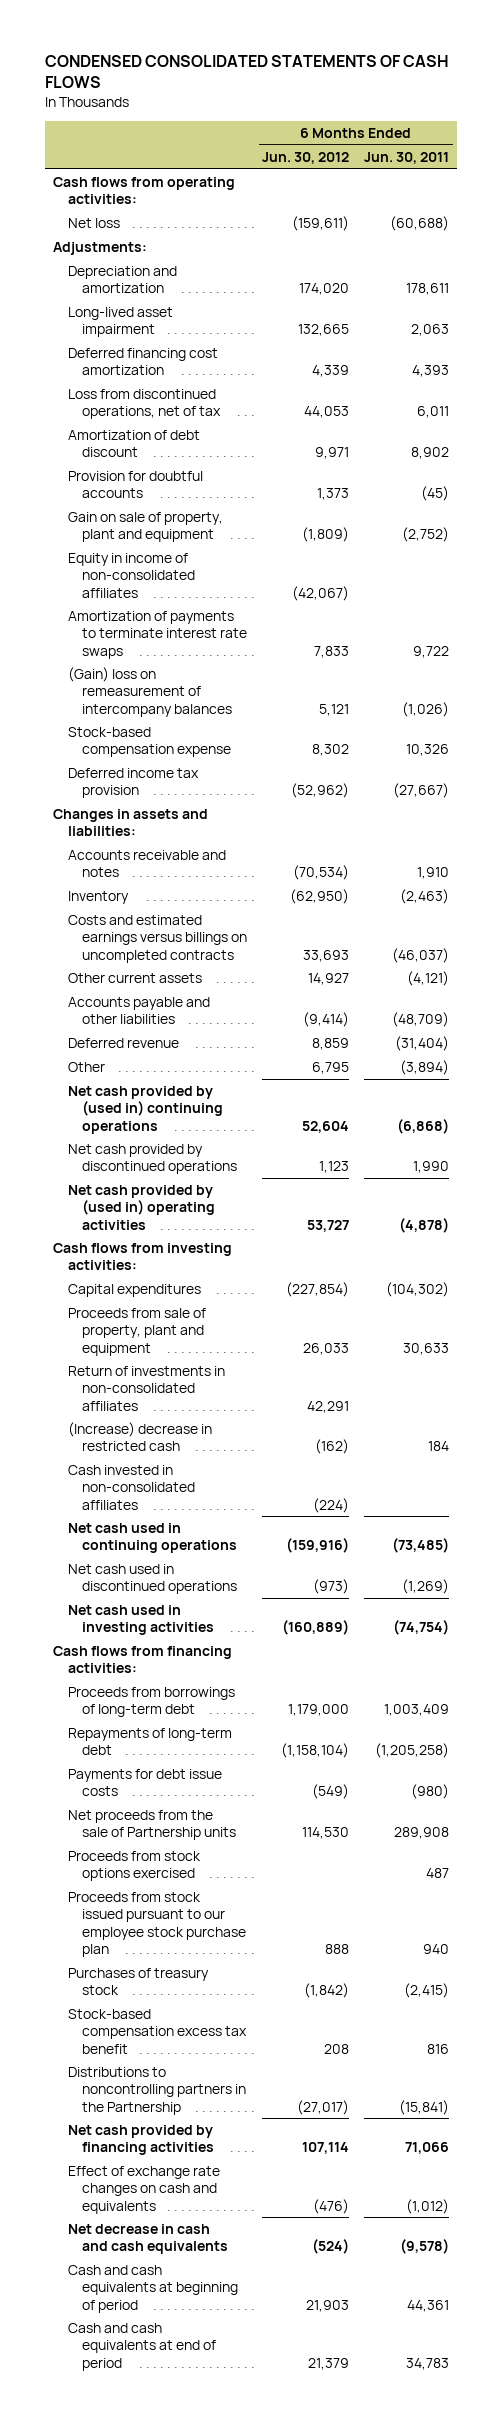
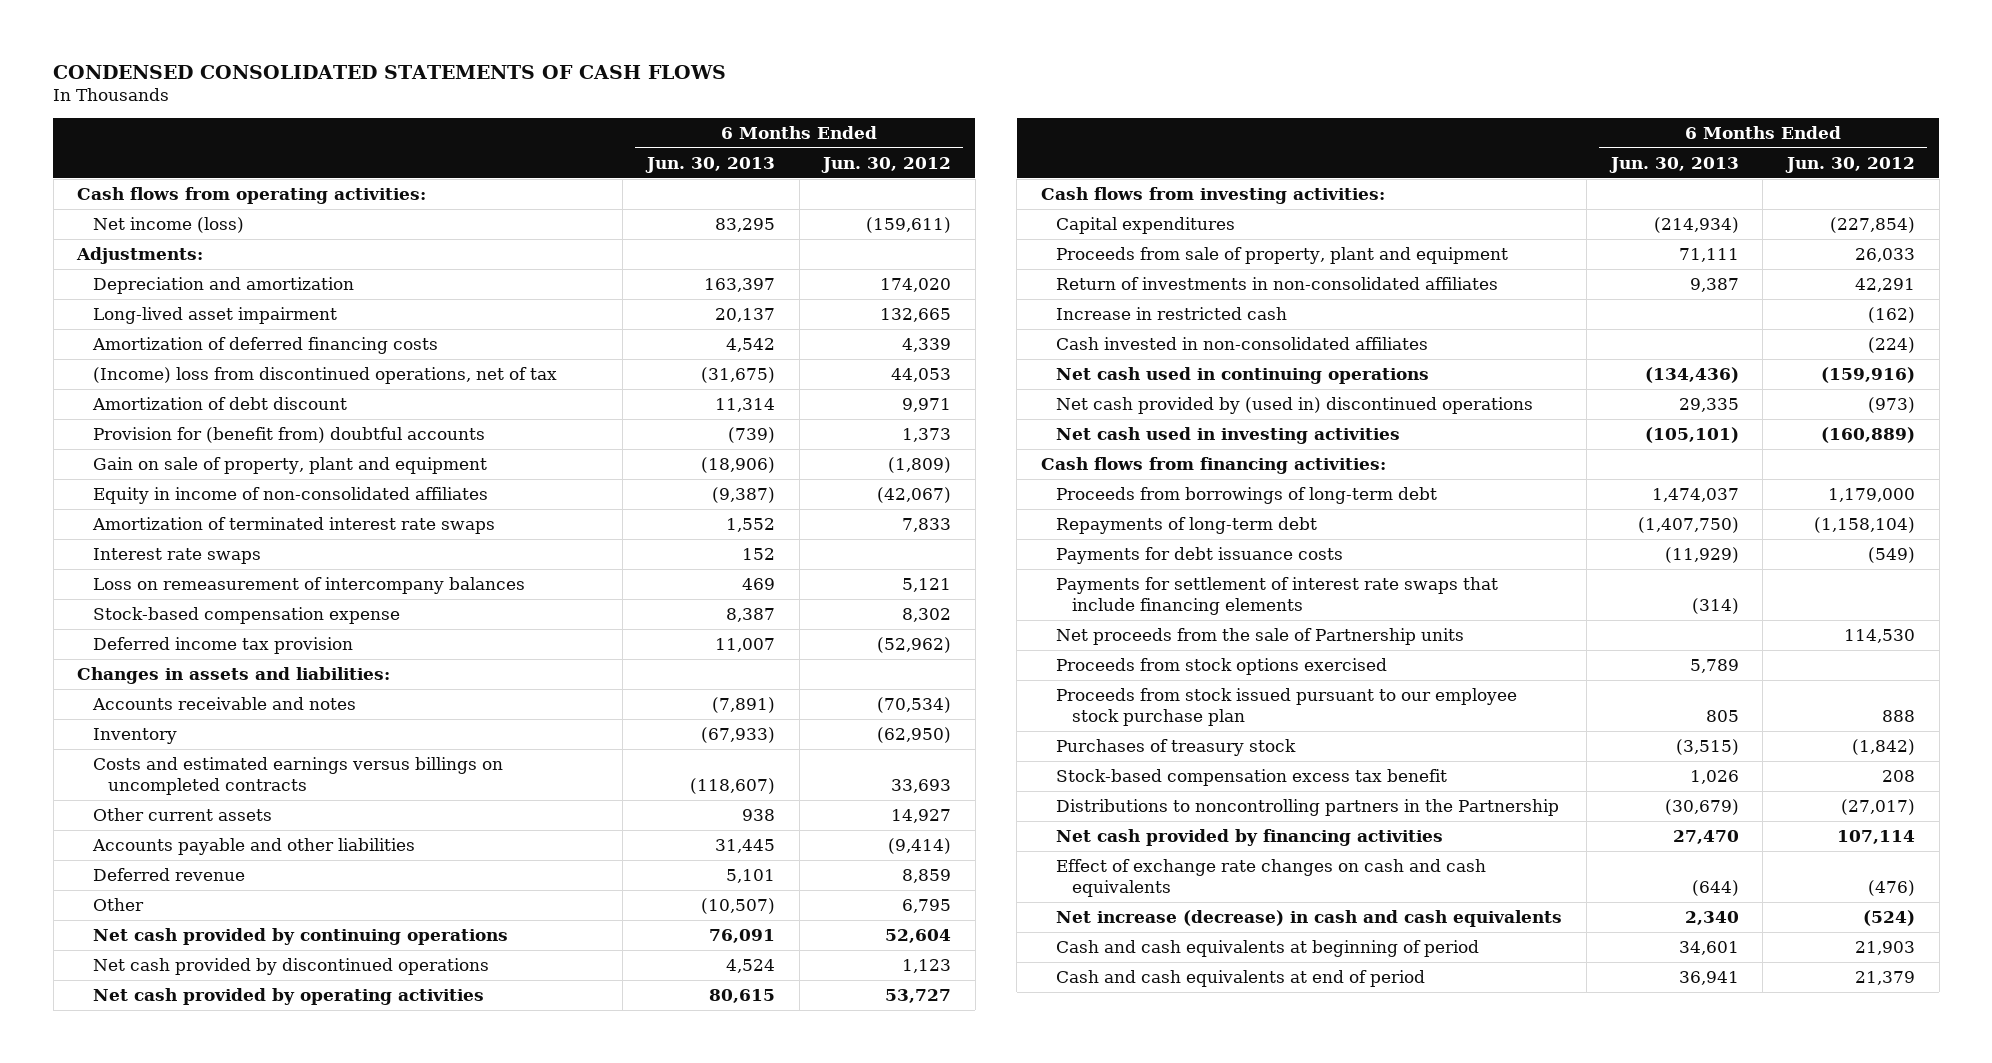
[364,151,450,164] Jun. 30, 2011 -> none
none -> [644,156,775,173] Jun. 30, 2013
[67,217,120,228] Net loss -> [92,217,244,234] Net income (loss)
[67,347,218,376] Deferred financing cost amortization -> [91,337,438,355] Amortization of deferred financing costs
[67,388,222,420] Loss from discontinued operations, net of tax -> [92,367,557,385] (Income) loss from discontinued operations, net of tax
[67,470,203,499] Provision for doubtful accounts -> [92,427,485,444] Provision for (benefit from) doubtful accounts
[67,610,248,659] Amortization of payments to terminate interest rate swaps -> [91,517,495,535] Amortization of terminated interest rate swaps
none -> [92,548,261,565] Interest rate swaps
[67,666,233,717] (Gain) loss on remeasurement of intercompany balances -> [92,577,525,595] Loss on remeasurement of intercompany balances
[67,1085,224,1134] Net cash provided by (used in) continuing operations -> [92,928,508,946] Net cash provided by continuing operations
[67,1184,216,1230] Net cash provided by (used in) operating activities -> [92,988,484,1006] Net cash provided by operating activities
[67,1421,212,1452] (Increase) decrease in restricted cash -> [1056,307,1288,321] Increase in restricted cash
[67,1563,238,1595] Net cash used in discontinued operations -> [1056,397,1534,415] Net cash provided by (used in) discontinued operations
[67,1768,222,1797] Payments for debt issue costs -> [1056,547,1344,565] Payments for debt issuance costs
none -> [1056,577,1499,616] Payments for settlement of interest rate swaps that include financing elements
[67,2165,220,2214] Effect of exchange rate changes on cash and equivalents -> [1056,859,1487,898] Effect of exchange rate changes on cash and cash equivalents
[67,2223,229,2255] Net decrease in cash and cash equivalents -> [1056,910,1563,928] Net increase (decrease) in cash and cash equivalents

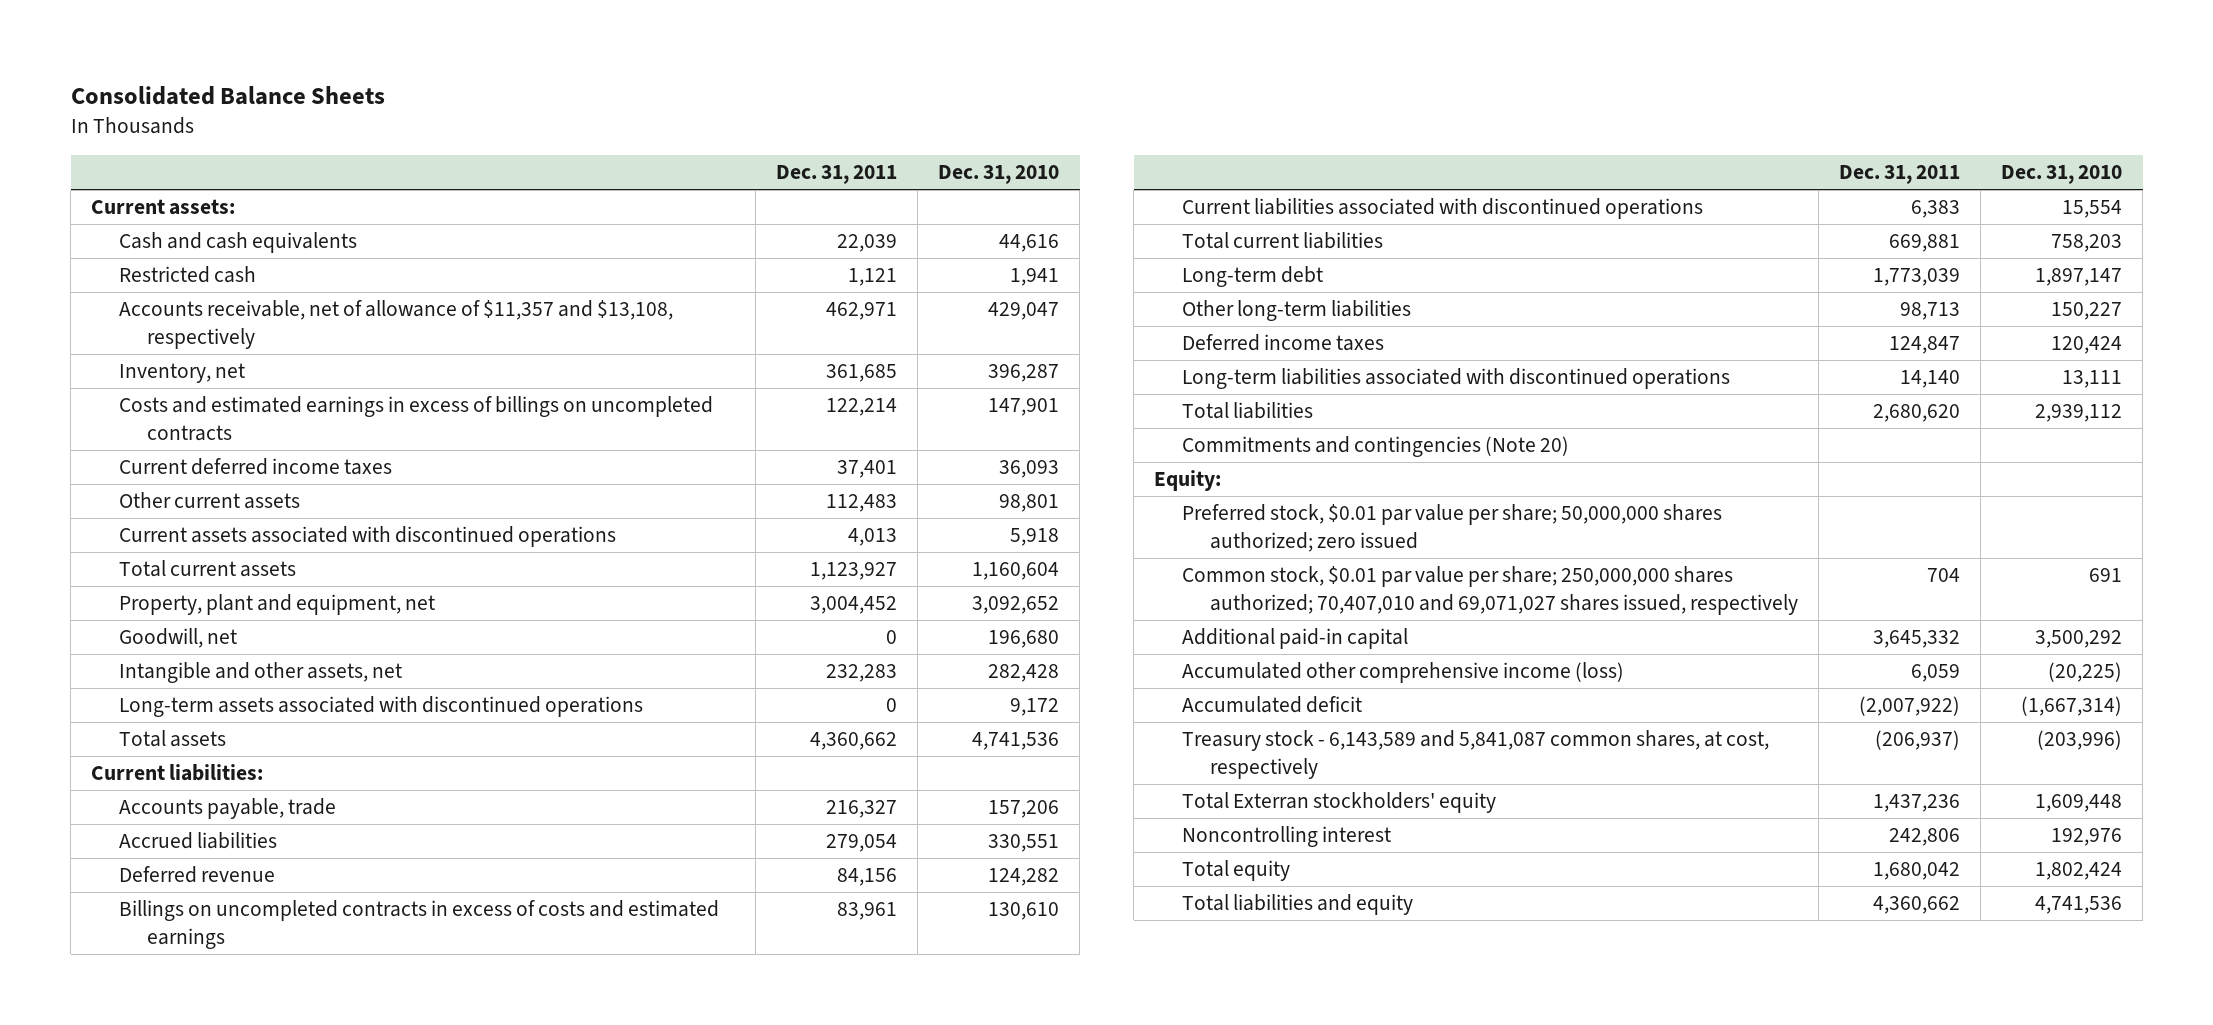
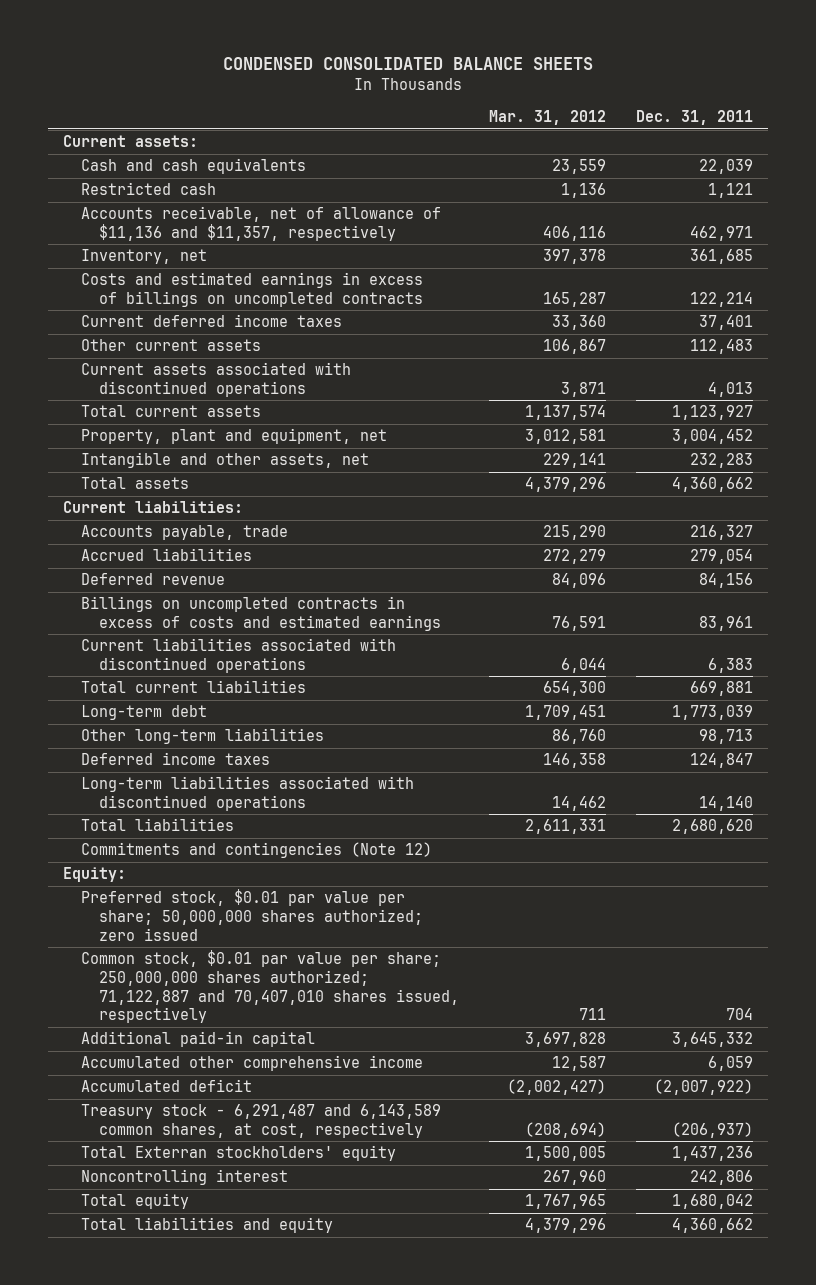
[70,86,385,106] Consolidated Balance Sheets -> [223,57,594,71] CONDENSED CONSOLIDATED BALANCE SHEETS
[938,164,1060,184] Dec. 31, 2010 -> none
none -> [489,110,607,126] Mar. 31, 2012
[119,300,674,350] Accounts receivable, net of allowance of $11,357 and $13,108, respectively -> [80,206,441,241] Accounts receivable, net of allowance of $11,136 and $11,357, respectively
[119,628,238,649] Goodwill, net -> none
[119,696,644,718] Long-term assets associated with discontinued operations -> none
[1181,436,1569,458] Commitments and contingencies (Note 20) -> [80,842,432,859] Commitments and contingencies (Note 12)
[1181,566,1798,616] Common stock, $0.01 par value per share; 250,000,000 shares authorized; 70,407,010 and 69,071,027 shares issued, respectively -> [80,950,460,1024] Common stock, $0.01 par value per share; 250,000,000 shares authorized; 71,122,887 and 70,407,010 shares issued, respectively
[1181,662,1624,684] Accumulated other comprehensive income (loss) -> [80,1055,423,1072] Accumulated other comprehensive income
[1181,730,1769,780] Treasury stock - 6,143,589 and 5,841,087 common shares, at cost, respectively -> [80,1104,441,1138] Treasury stock - 6,291,487 and 6,143,589 common shares, at cost, respectively

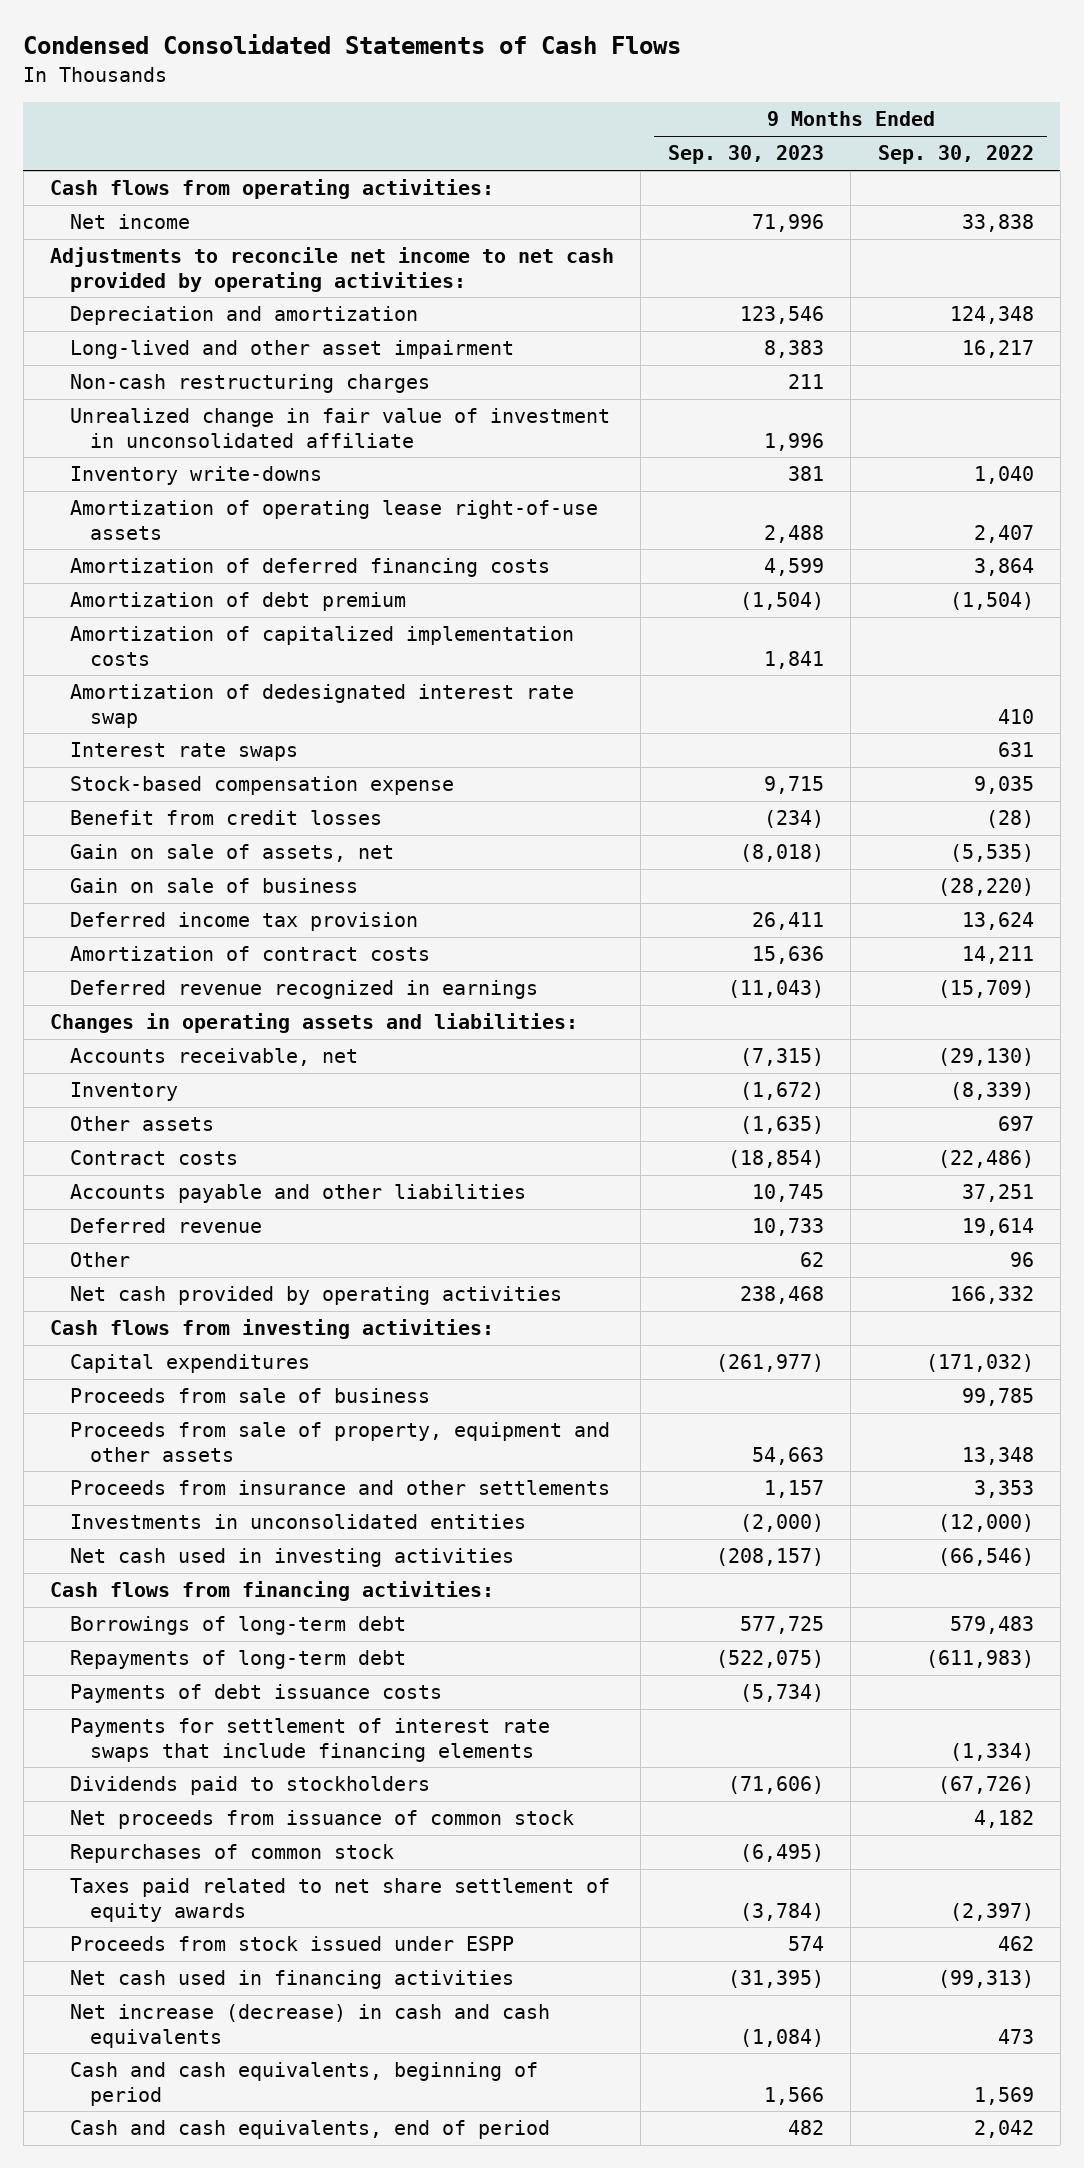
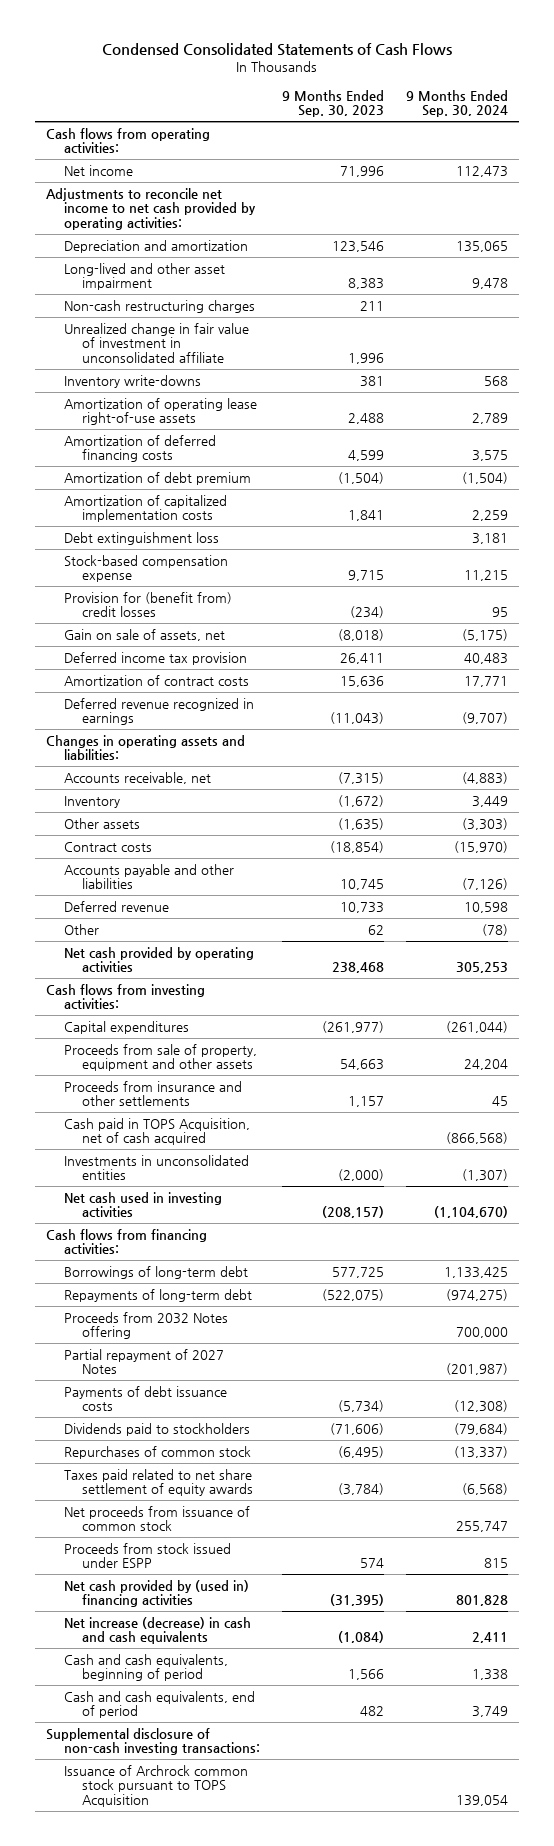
[877,145,1034,165] Sep. 30, 2022 -> none
none -> [405,89,508,118] 9 Months Ended Sep. 30, 2024
[70,684,575,728] Amortization of dedesignated interest rate swap -> none
[70,742,299,762] Interest rate swaps -> none
none -> [63,531,219,545] Debt extinguishment loss
[70,810,383,826] Benefit from credit losses -> [63,591,232,618] Provision for (benefit from) credit losses
[70,878,359,894] Gain on sale of business -> none
[70,1388,431,1404] Proceeds from sale of business -> none
none -> [63,1117,250,1146] Cash paid in TOPS Acquisition, net of cash acquired
none -> [63,1311,228,1340] Proceeds from 2032 Notes offering
none -> [63,1348,224,1375] Partial repayment of 2027 Notes
[70,1718,551,1762] Payments for settlement of interest rate swaps that include financing elements -> none
[70,1810,575,1830] Net proceeds from issuance of common stock -> [63,1505,250,1532] Net proceeds from issuance of common stock
[70,1970,515,1990] Net cash used in financing activities -> [63,1579,249,1608] Net cash provided by (used in) financing activities
none -> [45,1727,260,1756] Supplemental disclosure of non-cash investing transactions:
none -> [63,1764,248,1808] Issuance of Archrock common stock pursuant to TOPS Acquisition

